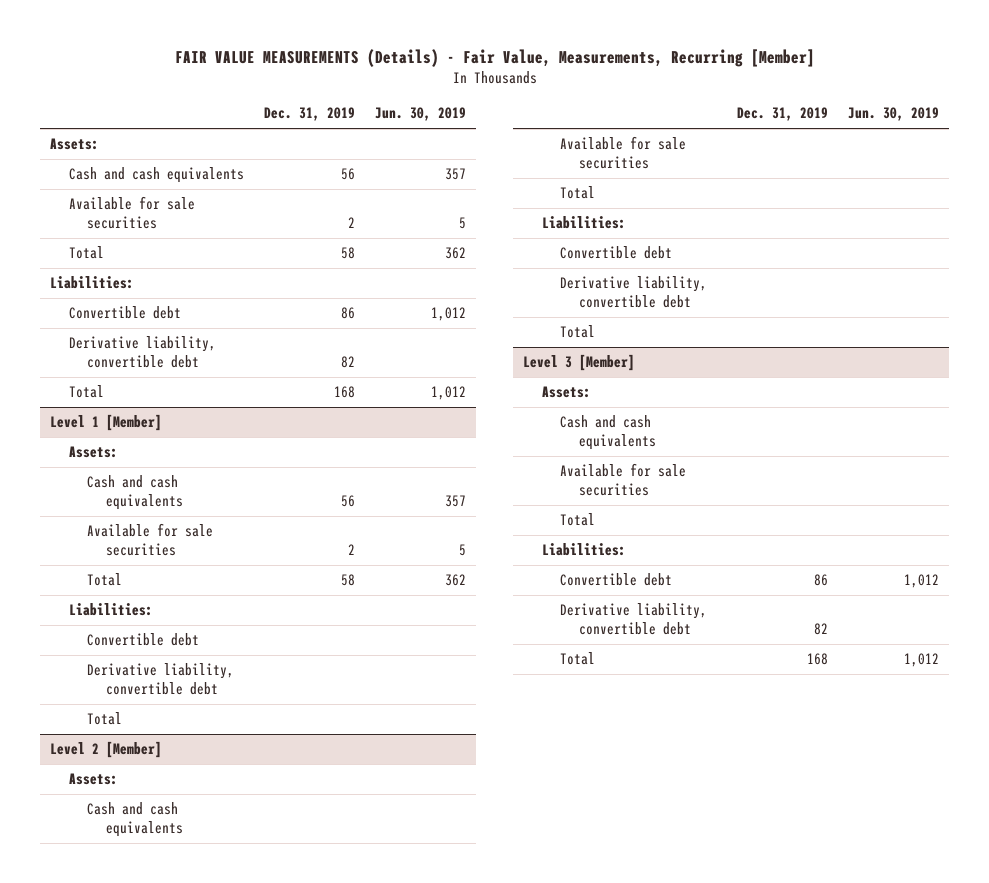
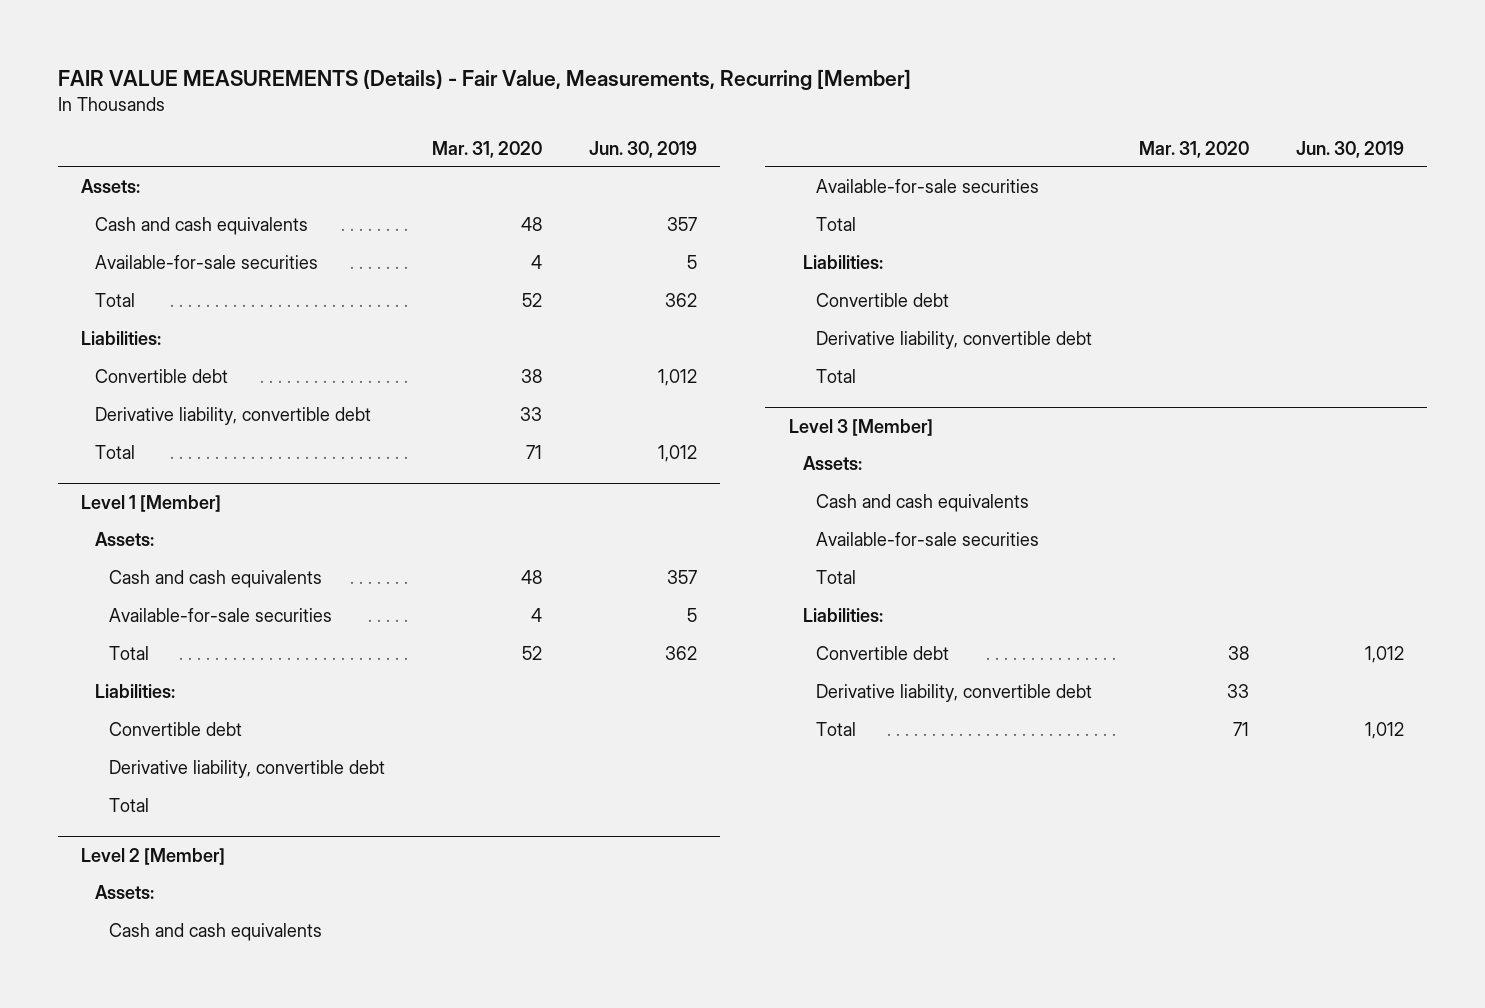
[263,107,355,122] Dec. 31, 2019 -> none
none -> [431,140,542,158] Mar. 31, 2020
[68,196,195,230] Available for sale securities -> [95,255,319,270] Available-for-sale securities
[87,523,214,557] Available for sale securities -> [108,608,332,623] Available-for-sale securities
[560,136,687,170] Available for sale securities -> [816,179,1040,194] Available-for-sale securities
[560,463,687,497] Available for sale securities -> [816,532,1040,547] Available-for-sale securities

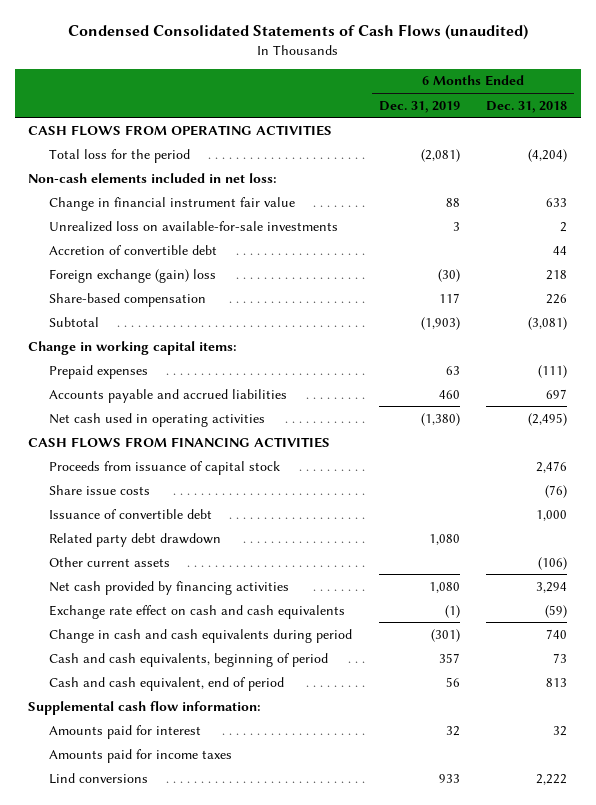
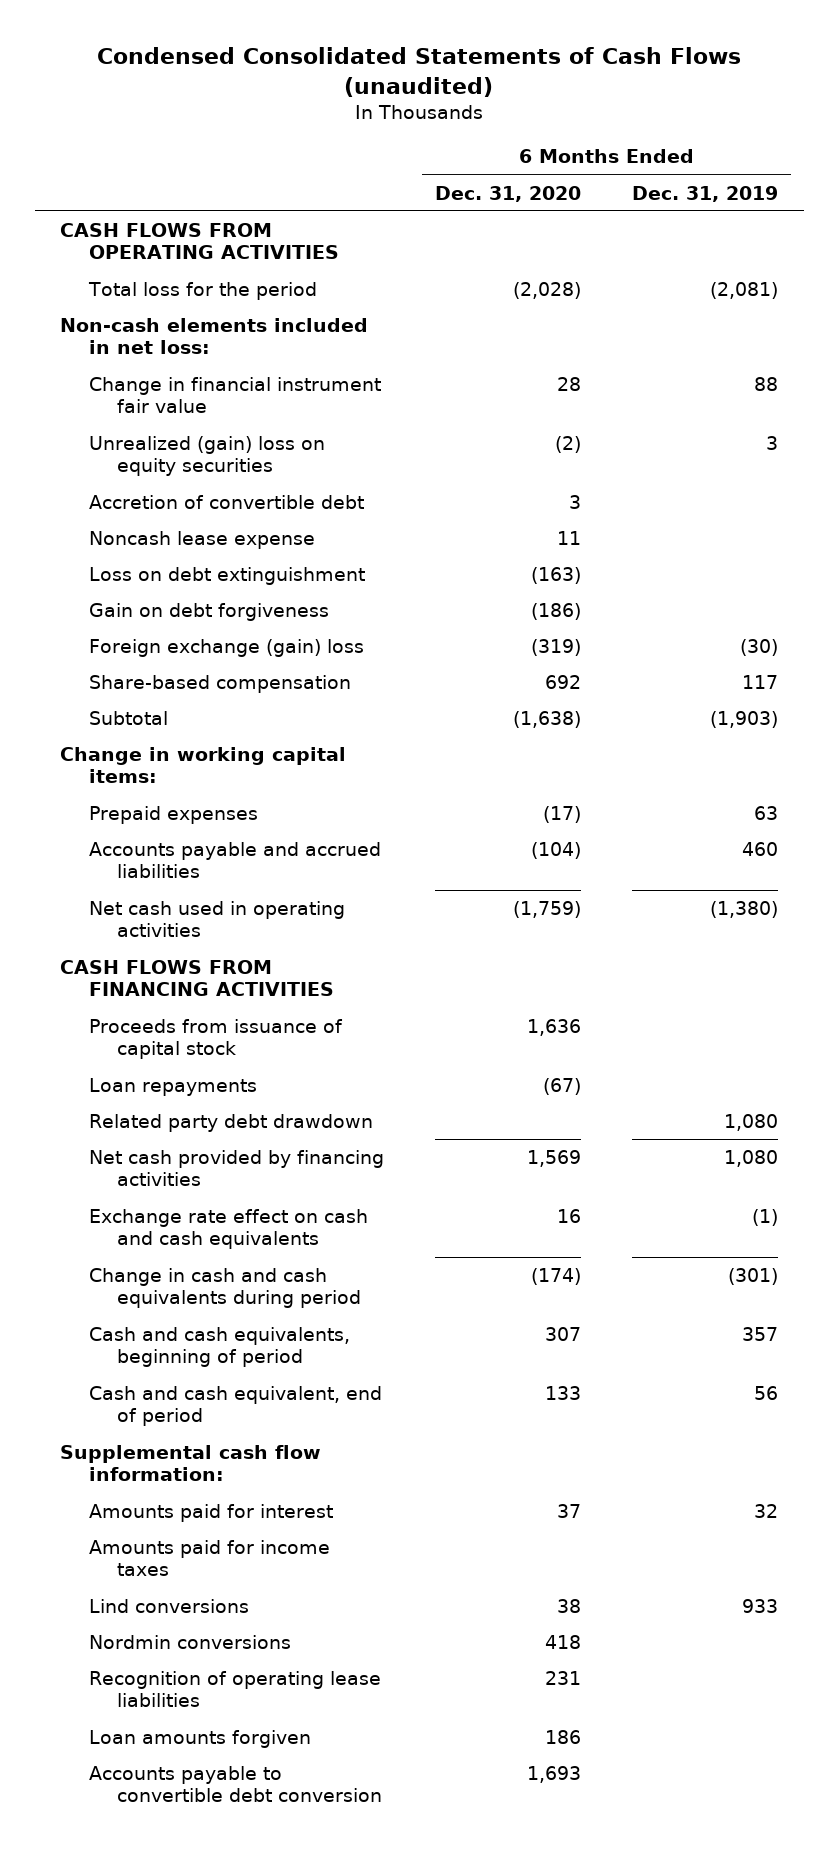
[486,100,568,113] Dec. 31, 2018 -> none
none -> [434,185,581,202] Dec. 31, 2020
[49,220,339,232] Unrealized loss on available-for-sale investments -> [88,436,325,477] Unrealized (gain) loss on equity securities
none -> [88,531,315,550] Noncash lease expense
none -> [88,567,365,586] Loss on debt extinguishment
none -> [88,603,329,622] Gain on debt forgiveness
[49,484,151,495] Share issue costs -> none
[49,508,213,519] Issuance of convertible debt -> none
none -> [88,1078,257,1097] Loan repayments
[49,556,171,567] Other current assets -> none
none -> [88,1635,291,1650] Nordmin conversions
none -> [88,1671,381,1708] Recognition of operating lease liabilities
none -> [88,1730,311,1749] Loan amounts forgiven
none -> [88,1766,382,1803] Accounts payable to convertible debt conversion

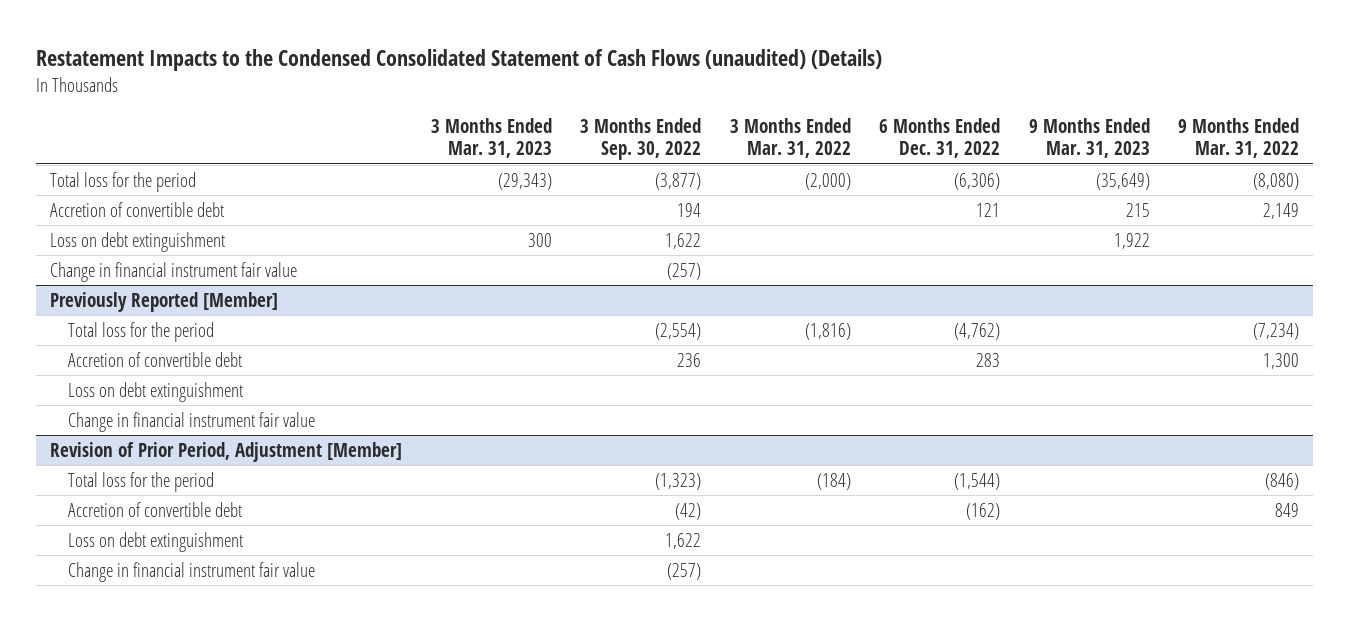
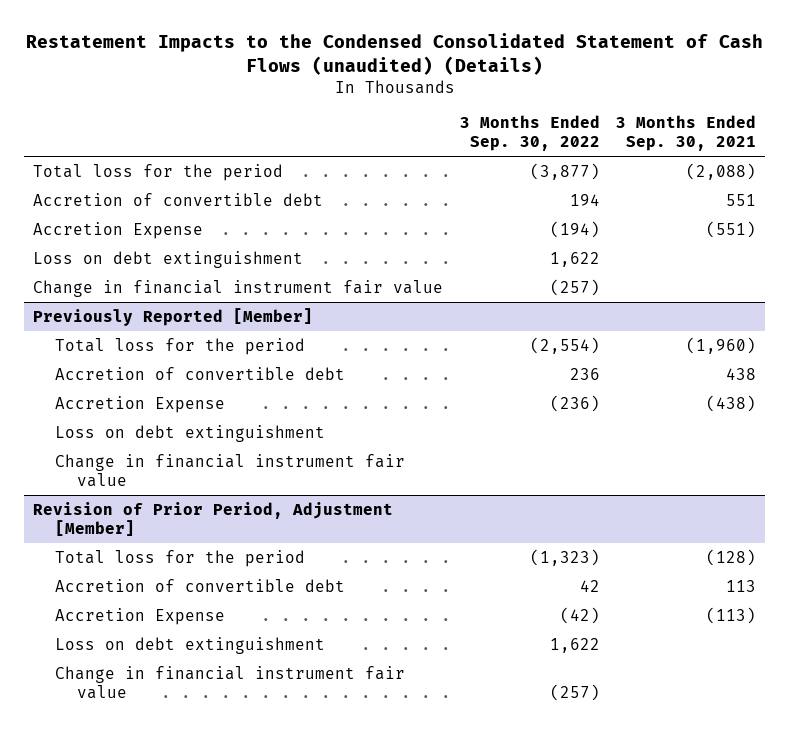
[430,117,552,159] 3 Months Ended Mar. 31, 2023 -> none
[729,117,851,159] 3 Months Ended Mar. 31, 2022 -> none
[879,117,1001,159] 6 Months Ended Dec. 31, 2022 -> none
[1028,117,1150,159] 9 Months Ended Mar. 31, 2023 -> none
[1178,117,1300,159] 9 Months Ended Mar. 31, 2022 -> none
none -> [616,115,757,152] 3 Months Ended Sep. 30, 2021
none -> [32,221,203,239] Accretion Expense
none -> [55,395,226,413] Accretion Expense
[675,502,702,520] (42) -> [579,579,600,592] 42
none -> [55,607,226,625] Accretion Expense

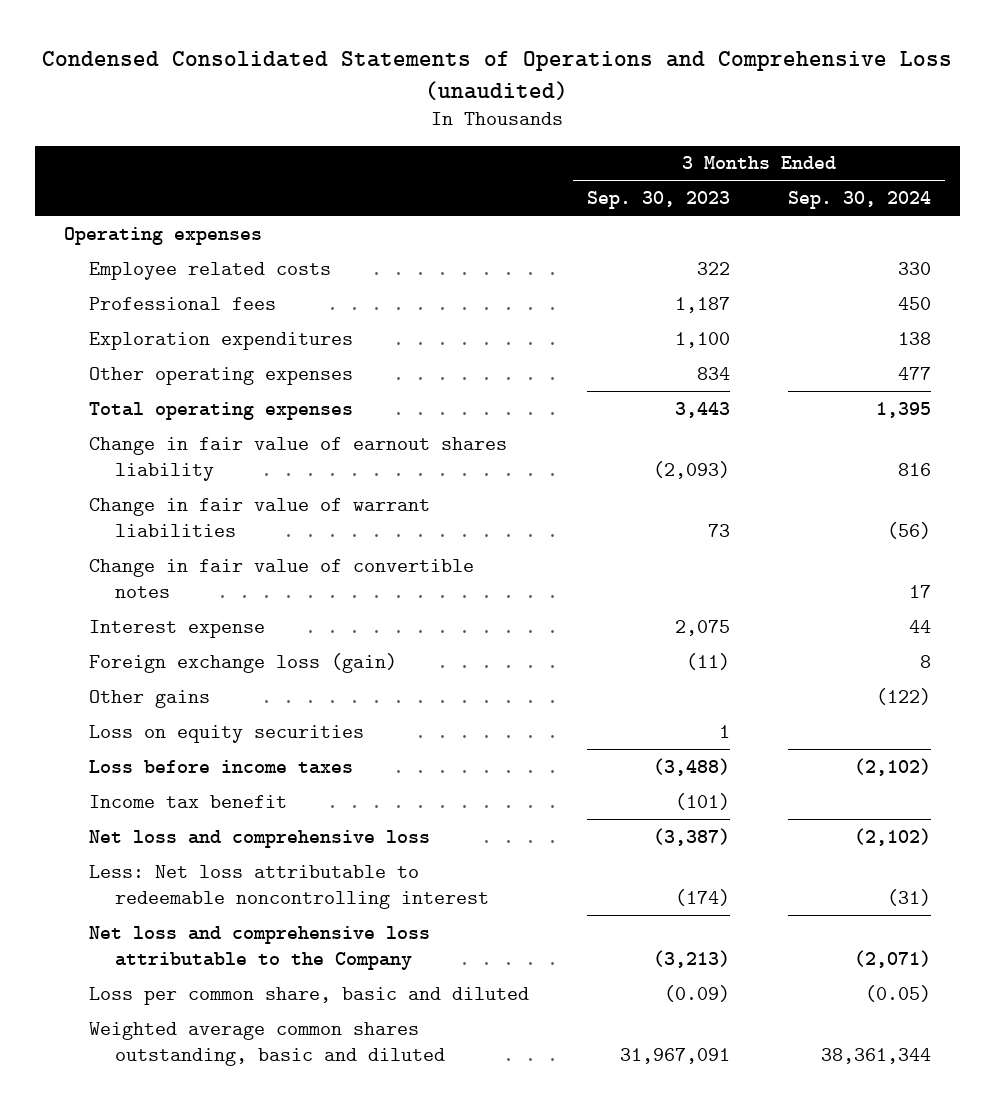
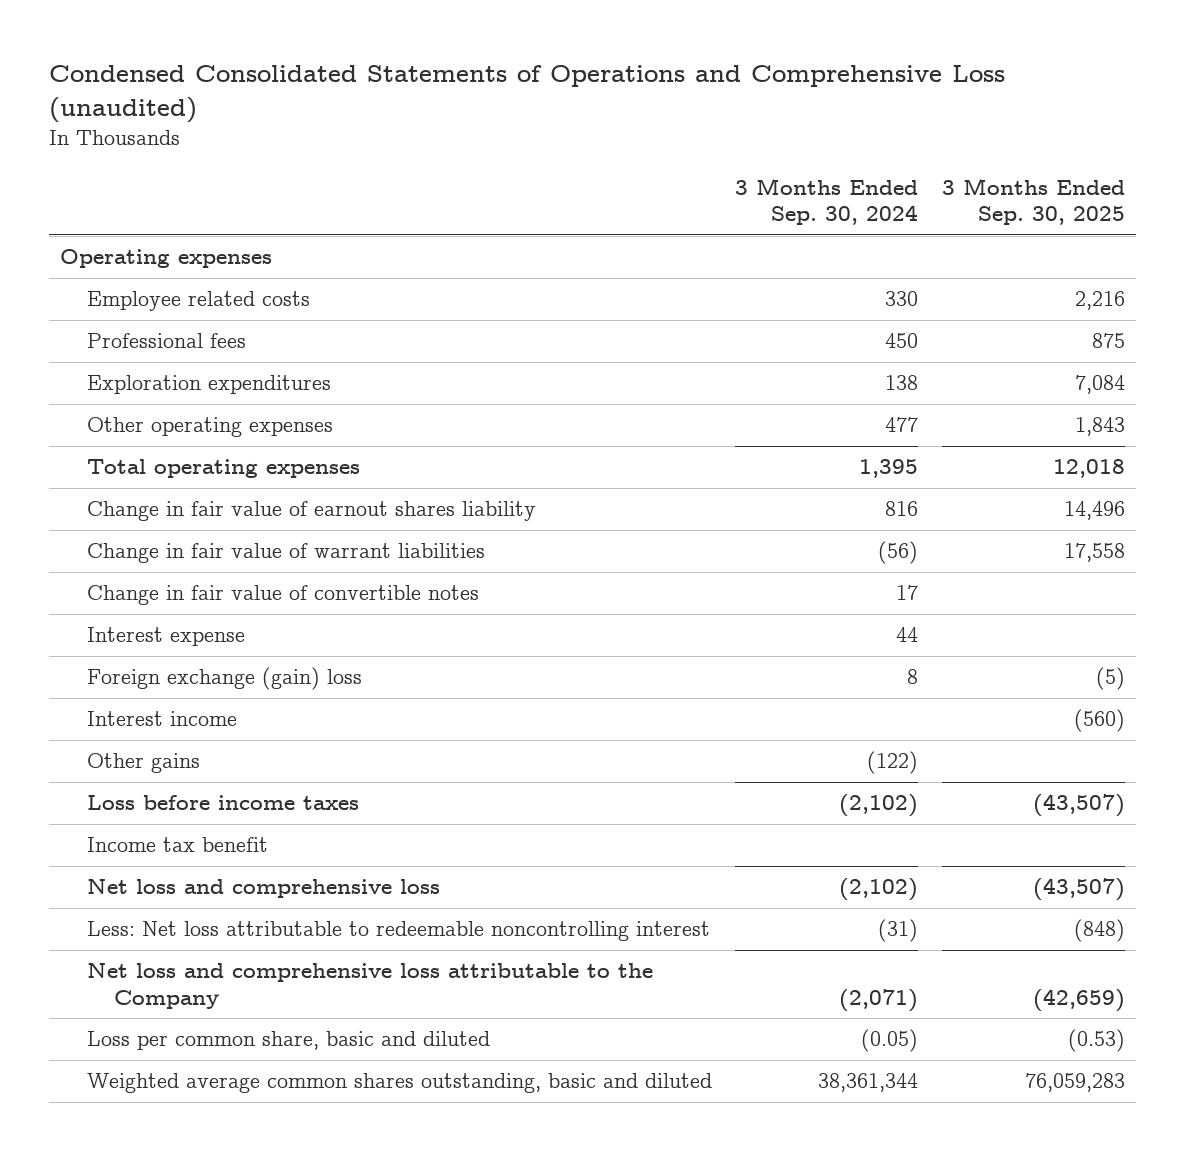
[587,190,731,209] Sep. 30, 2023 -> none
none -> [941,177,1125,225] 3 Months Ended Sep. 30, 2025
[89,652,398,673] Foreign exchange loss (gain) -> [87,667,363,691] Foreign exchange (gain) loss
none -> [87,711,238,727] Interest income
[89,724,365,743] Loss on equity securities -> none

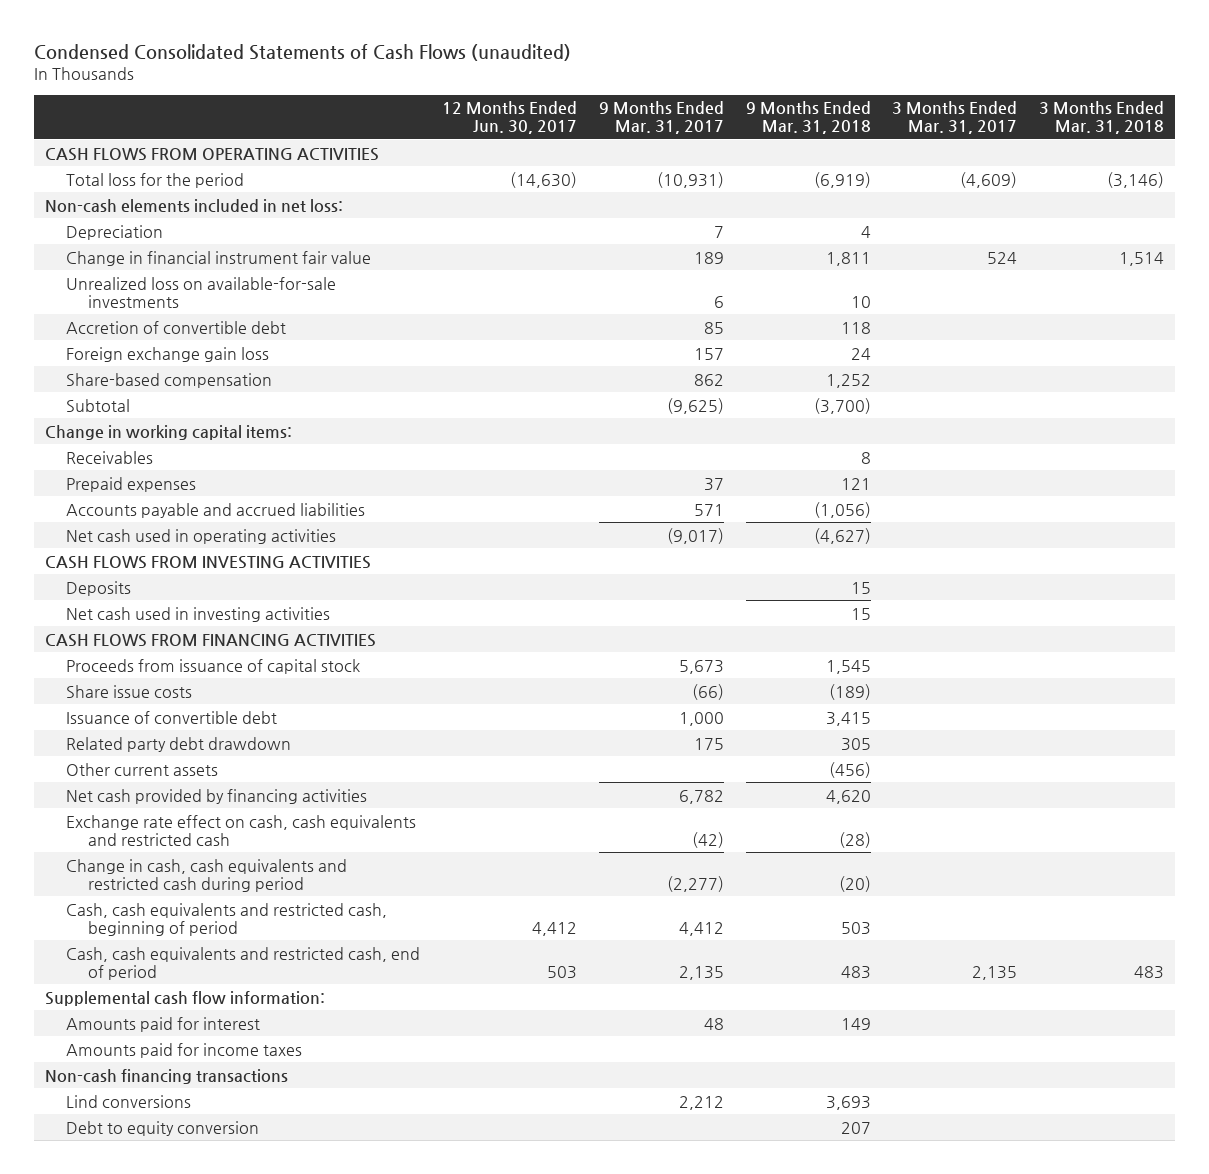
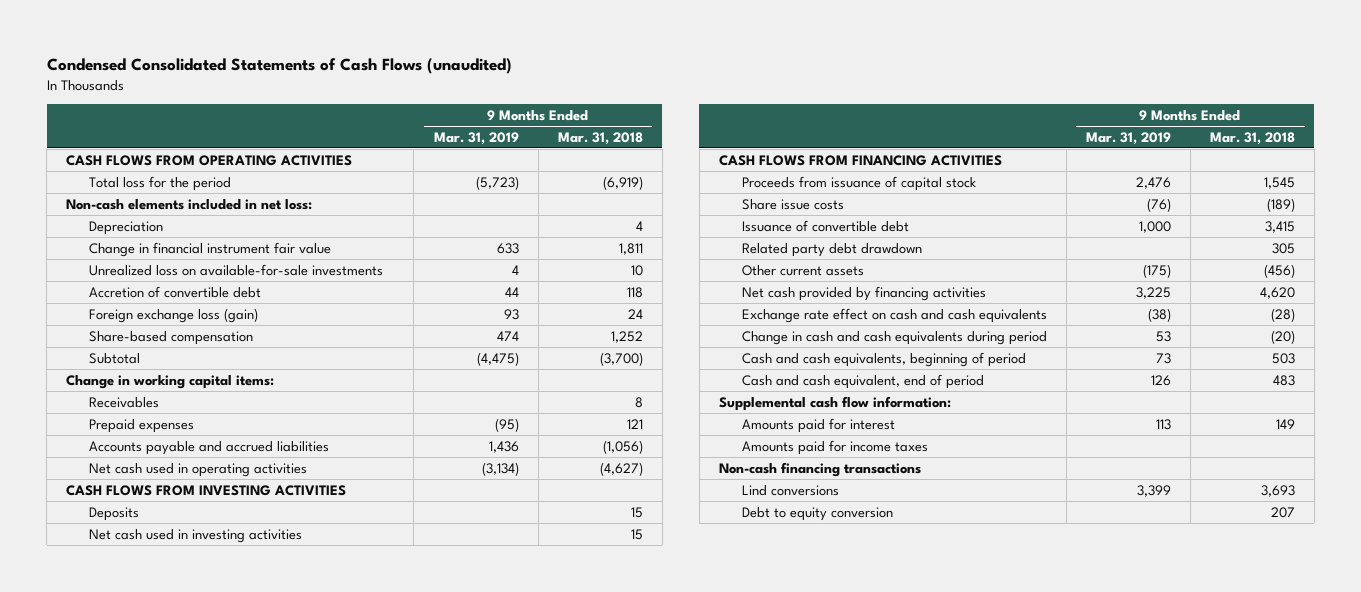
[441,101,577,135] 12 Months Ended Jun. 30, 2017 -> none
[598,101,724,135] 9 Months Ended Mar. 31, 2017 -> none
[892,101,1018,135] 3 Months Ended Mar. 31, 2017 -> none
[1039,101,1165,135] 3 Months Ended Mar. 31, 2018 -> none
none -> [433,131,519,145] Mar. 31, 2019
[66,346,270,362] Foreign exchange gain loss -> [89,307,259,323] Foreign exchange loss (gain)
[66,814,417,846] Exchange rate effect on cash, cash equivalents and restricted cash -> [741,307,1047,323] Exchange rate effect on cash and cash equivalents
[66,858,348,892] Change in cash, cash equivalents and restricted cash during period -> [741,330,1047,345] Change in cash and cash equivalents during period
[66,902,388,936] Cash, cash equivalents and restricted cash, beginning of period -> [741,351,1026,367] Cash and cash equivalents, beginning of period
[66,946,421,980] Cash, cash equivalents and restricted cash, end of period -> [741,373,984,389] Cash and cash equivalent, end of period

